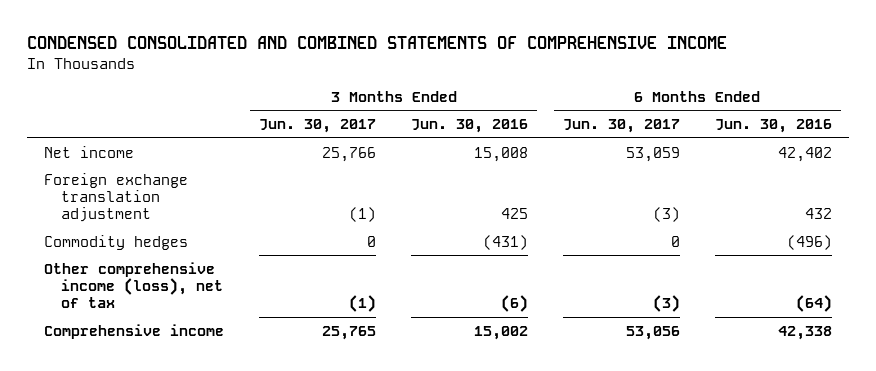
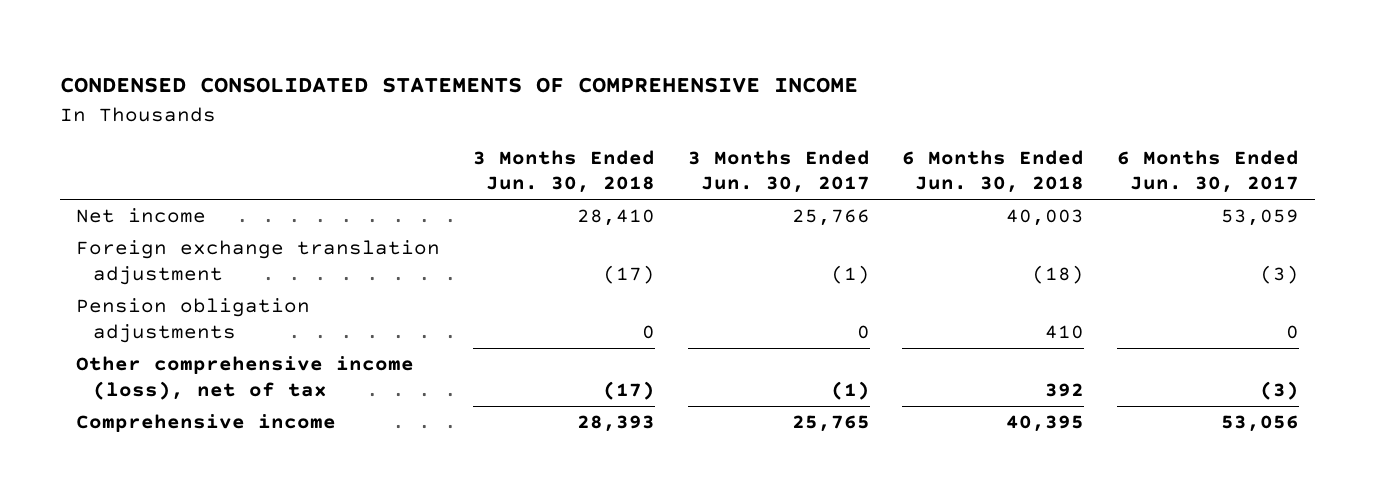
[26,36,727,50] CONDENSED CONSOLIDATED AND COMBINED STATEMENTS OF COMPREHENSIVE INCOME -> [59,77,858,94] CONDENSED CONSOLIDATED STATEMENTS OF COMPREHENSIVE INCOME
[411,119,529,134] Jun. 30, 2016 -> none
[714,119,832,134] Jun. 30, 2016 -> none
none -> [472,149,655,194] 3 Months Ended Jun. 30, 2018
none -> [902,149,1085,194] 6 Months Ended Jun. 30, 2018
[44,234,189,250] Commodity hedges -> none
none -> [76,298,311,343] Pension obligation adjustments

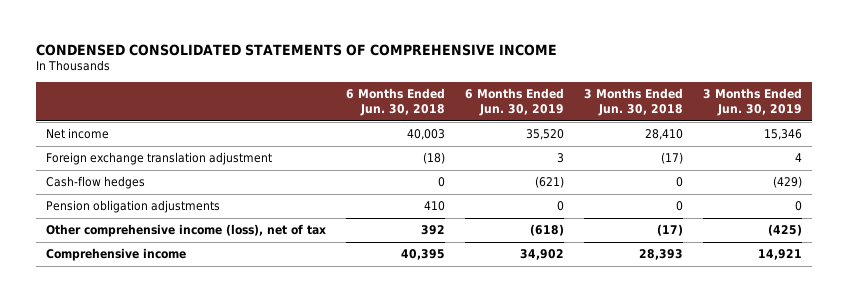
[687,149,870,194] 3 Months Ended Jun. 30, 2017 -> none
[1116,149,1299,194] 6 Months Ended Jun. 30, 2017 -> none
none -> [465,88,565,117] 6 Months Ended Jun. 30, 2019
none -> [703,88,803,117] 3 Months Ended Jun. 30, 2019
none -> [46,176,146,190] Cash-flow hedges

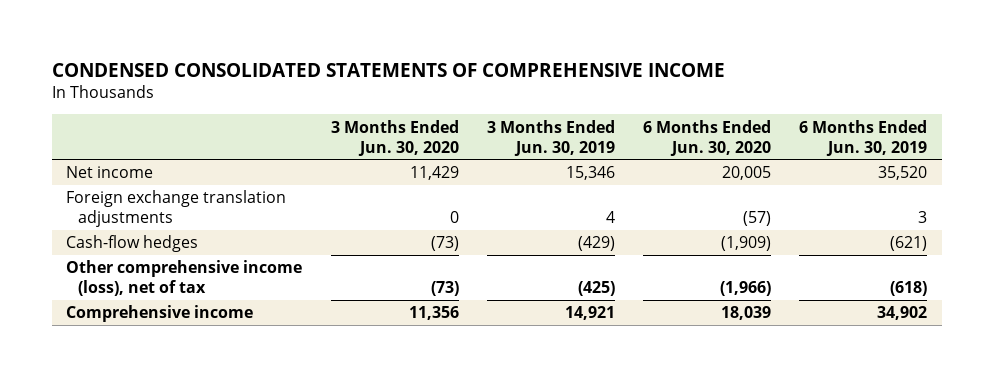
[346,88,446,117] 6 Months Ended Jun. 30, 2018 -> none
[584,88,684,117] 3 Months Ended Jun. 30, 2018 -> none
none -> [330,119,459,156] 3 Months Ended Jun. 30, 2020
none -> [643,119,772,156] 6 Months Ended Jun. 30, 2020
[46,152,273,166] Foreign exchange translation adjustment -> [66,190,287,228] Foreign exchange translation adjustments
[46,200,221,214] Pension obligation adjustments -> none

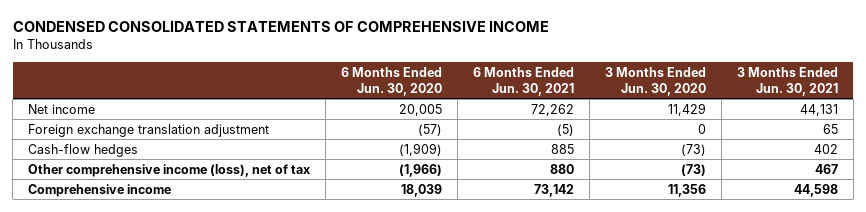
[486,119,615,156] 3 Months Ended Jun. 30, 2019 -> none
[799,119,928,156] 6 Months Ended Jun. 30, 2019 -> none
none -> [472,66,574,96] 6 Months Ended Jun. 30, 2021
none -> [736,66,838,96] 3 Months Ended Jun. 30, 2021
[66,190,287,228] Foreign exchange translation adjustments -> [28,123,270,137] Foreign exchange translation adjustment

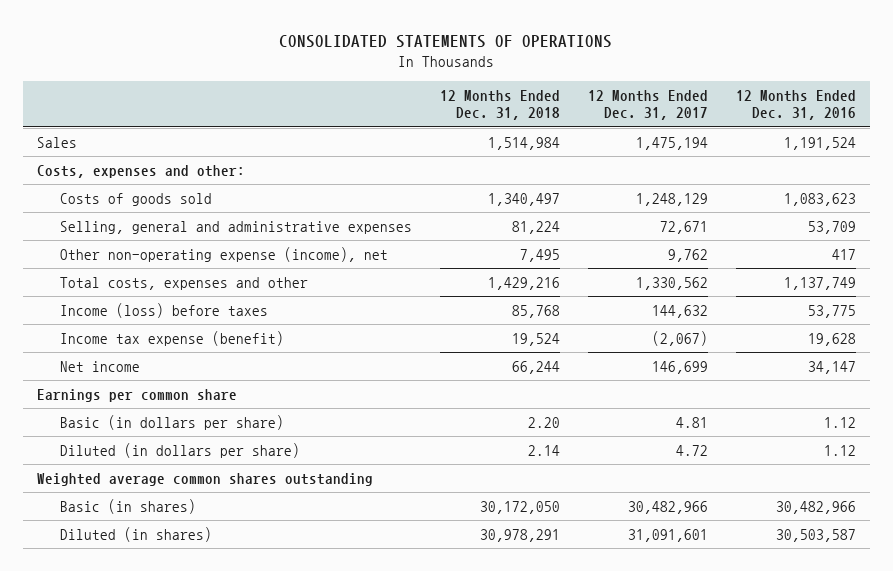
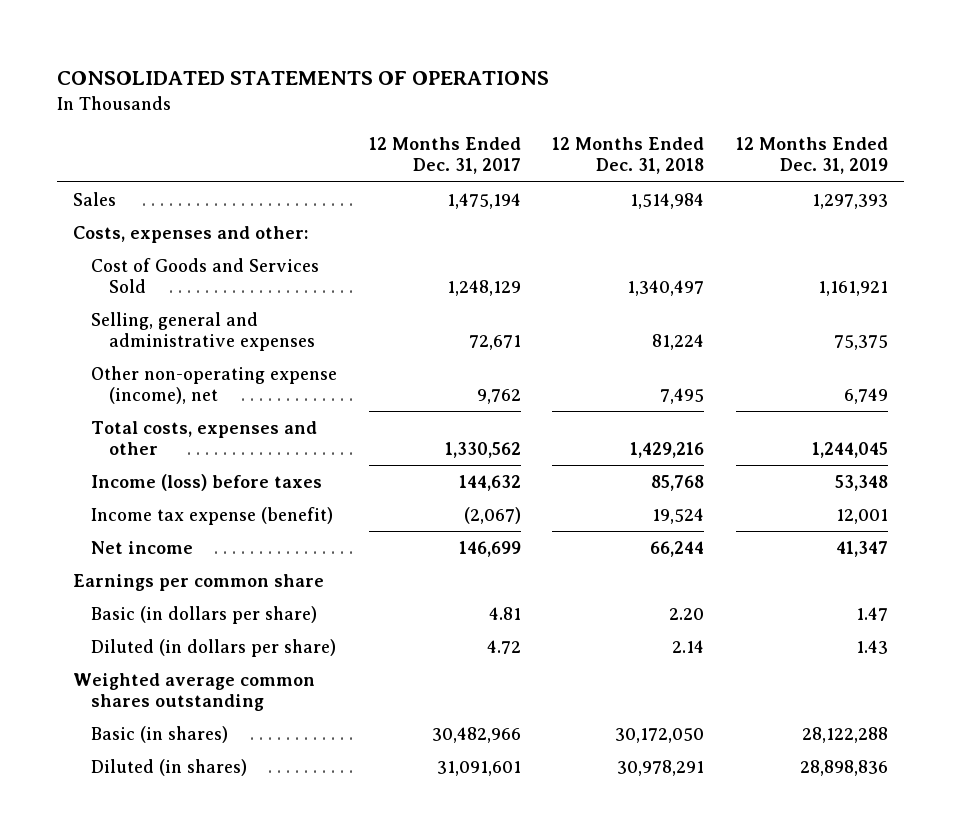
[735,90,856,121] 12 Months Ended Dec. 31, 2016 -> none
none -> [736,137,889,175] 12 Months Ended Dec. 31, 2019
[60,192,213,206] Costs of goods sold -> [91,257,320,293] Cost of Goods and Services Sold

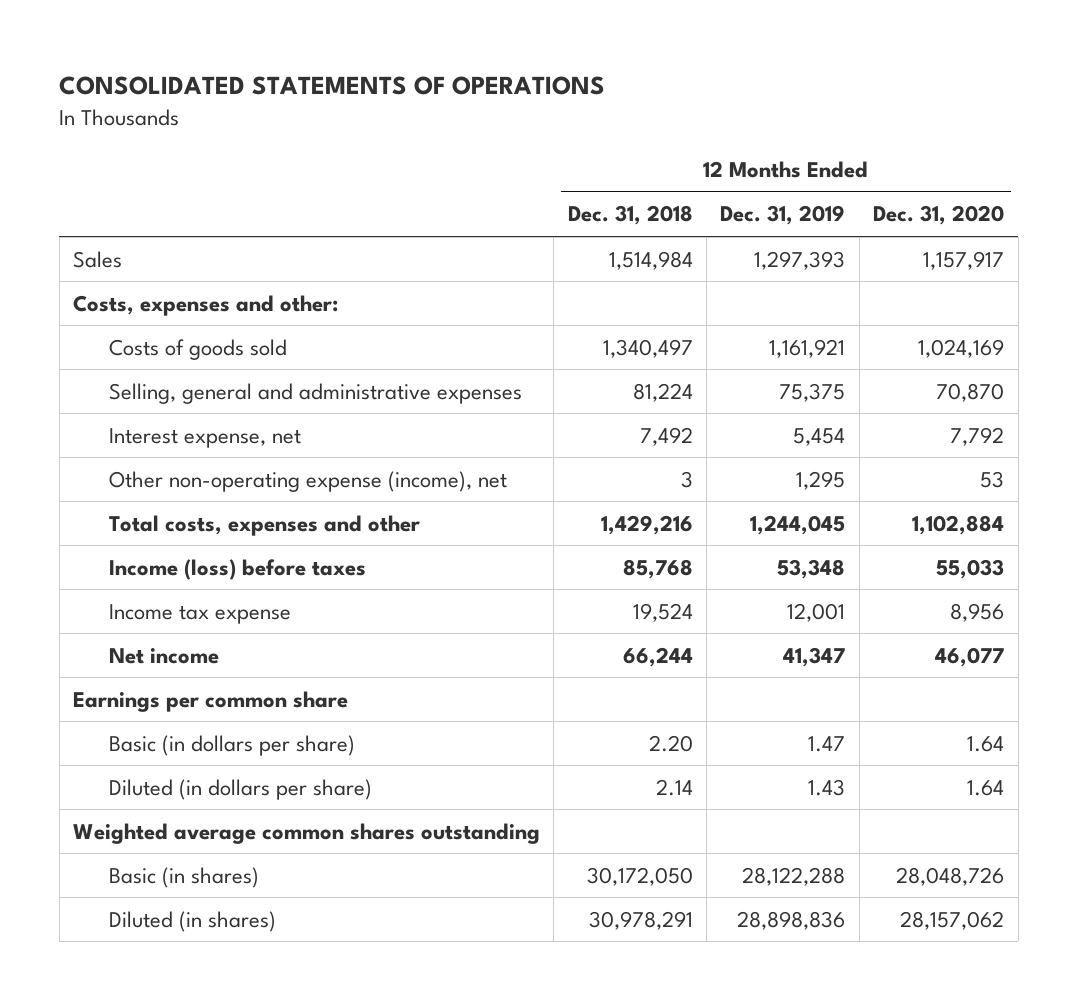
[368,137,521,175] 12 Months Ended Dec. 31, 2017 -> none
none -> [873,205,1005,226] Dec. 31, 2020
[91,257,320,293] Cost of Goods and Services Sold -> [108,338,287,360] Costs of goods sold
none -> [108,427,301,448] Interest expense, net
[660,387,705,404] 7,495 -> [680,470,693,488] 3
[844,387,889,404] 6,749 -> [796,470,846,490] 1,295
[91,506,334,525] Income tax expense (benefit) -> [108,603,291,624] Income tax expense

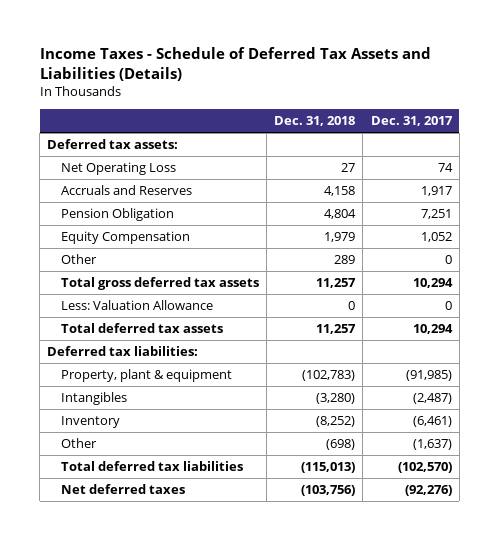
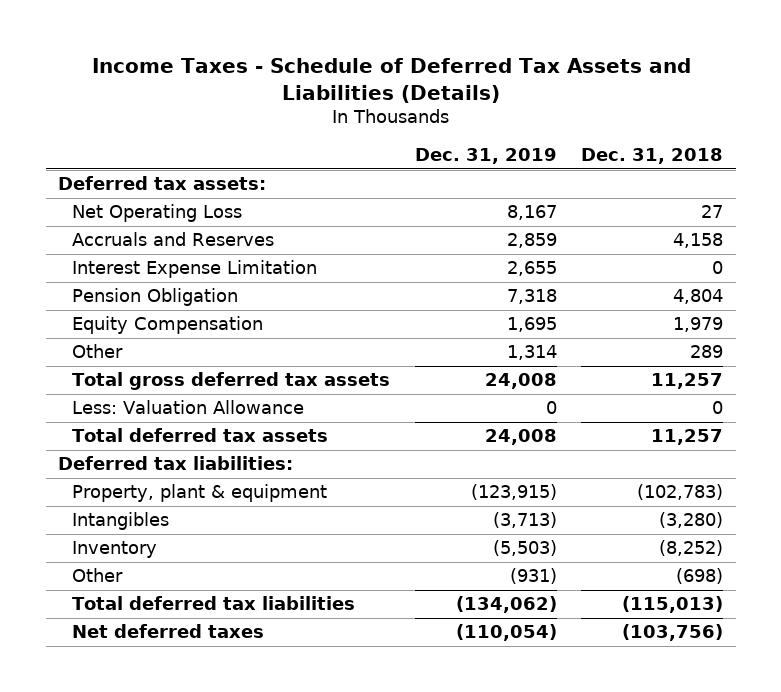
[370,116,453,127] Dec. 31, 2017 -> none
none -> [414,148,557,165] Dec. 31, 2019
none -> [71,260,317,279] Interest Expense Limitation

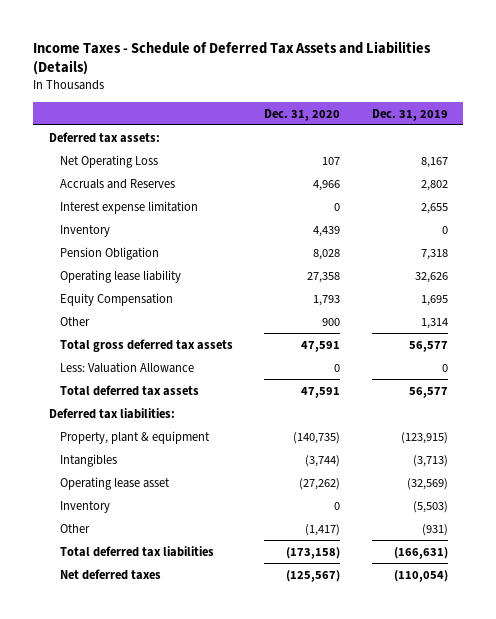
[581,148,724,165] Dec. 31, 2018 -> none
none -> [264,108,341,121] Dec. 31, 2020
[506,233,557,249] 2,859 -> [420,179,448,191] 2,802
[71,260,317,279] Interest Expense Limitation -> [59,200,198,214] Interest expense limitation
none -> [59,224,110,237] Inventory
none -> [59,269,181,283] Operating lease liability
[484,373,557,390] 24,008 -> [408,340,448,352] 56,577
[484,429,557,446] 24,008 -> [408,386,448,398] 56,577
none -> [59,476,170,490] Operating lease asset
[455,596,557,614] (134,062) -> [393,546,448,559] (166,631)

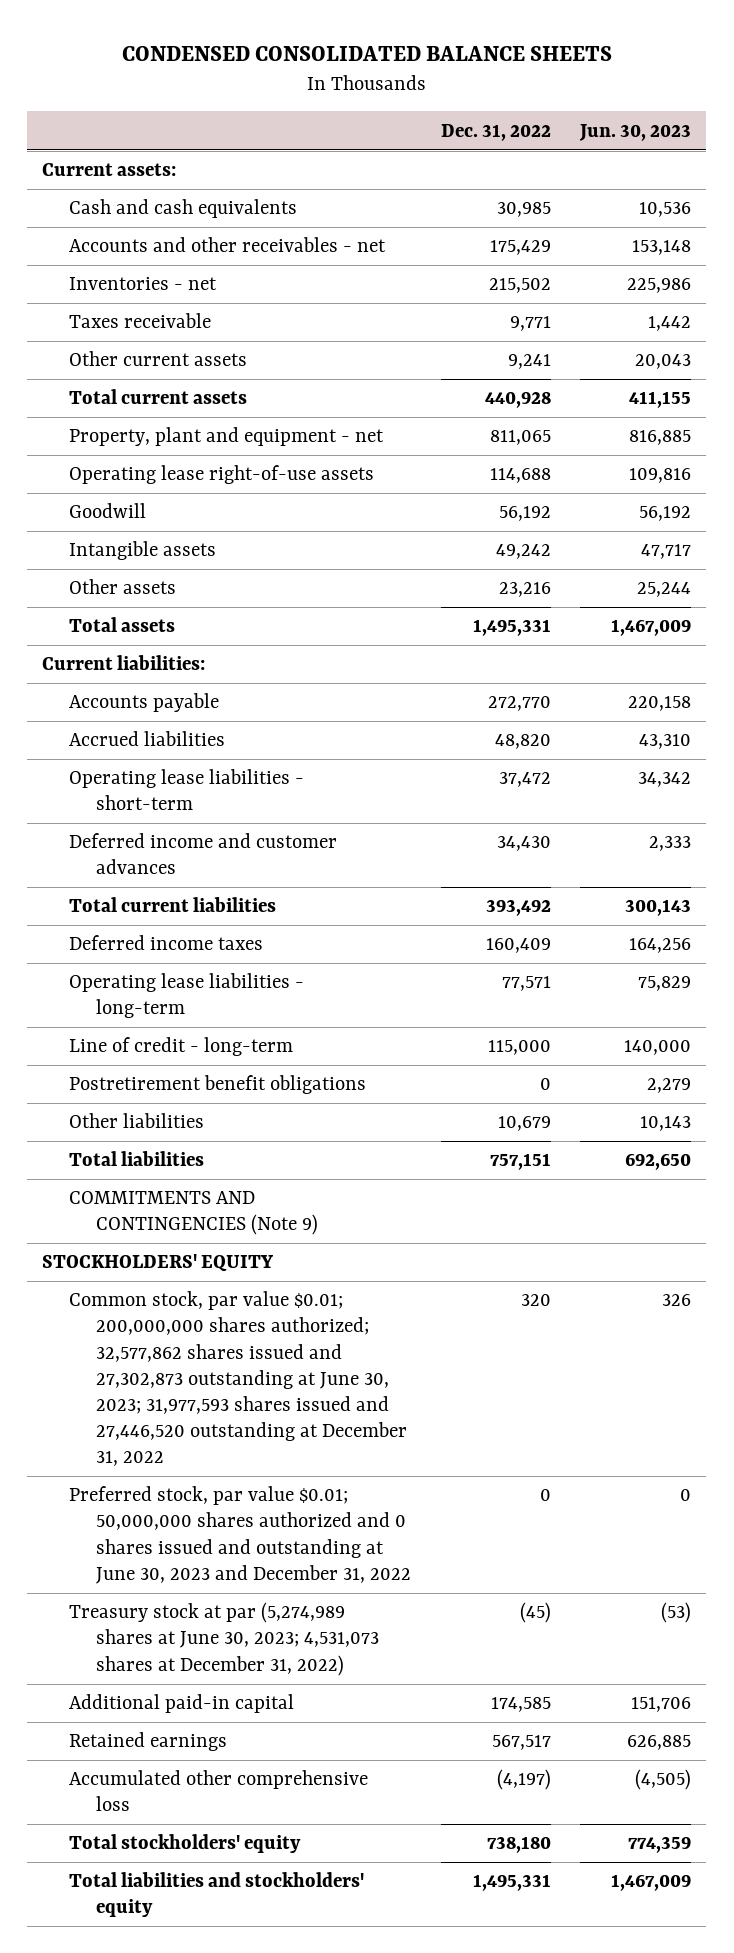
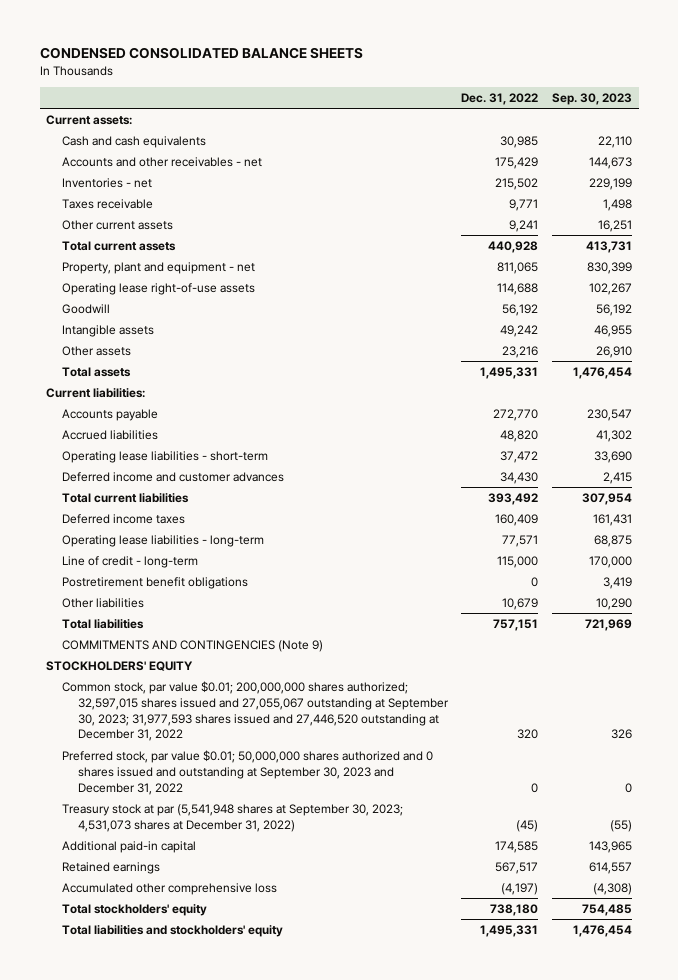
[579,123,692,141] Jun. 30, 2023 -> none
none -> [551,93,632,106] Sep. 30, 2023
[69,1291,408,1466] Common stock, par value $0.01; 200,000,000 shares authorized; 32,577,862 shares issued and 27,302,873 outstanding at June 30, 2023; 31,977,593 shares issued and 27,446,520 outstanding at December 31, 2022 -> [61,680,449,742] Common stock, par value $0.01; 200,000,000 shares authorized; 32,597,015 shares issued and 27,055,067 outstanding at September 30, 2023; 31,977,593 shares issued and 27,446,520 outstanding at December 31, 2022
[69,1486,412,1584] Preferred stock, par value $0.01; 50,000,000 shares authorized and 0 shares issued and outstanding at June 30, 2023 and December 31, 2022 -> [61,749,433,795] Preferred stock, par value $0.01; 50,000,000 shares authorized and 0 shares issued and outstanding at September 30, 2023 and December 31, 2022
[69,1602,380,1676] Treasury stock at par (5,274,989 shares at June 30, 2023; 4,531,073 shares at December 31, 2022) -> [61,803,403,832] Treasury stock at par (5,541,948 shares at September 30, 2023; 4,531,073 shares at December 31, 2022)

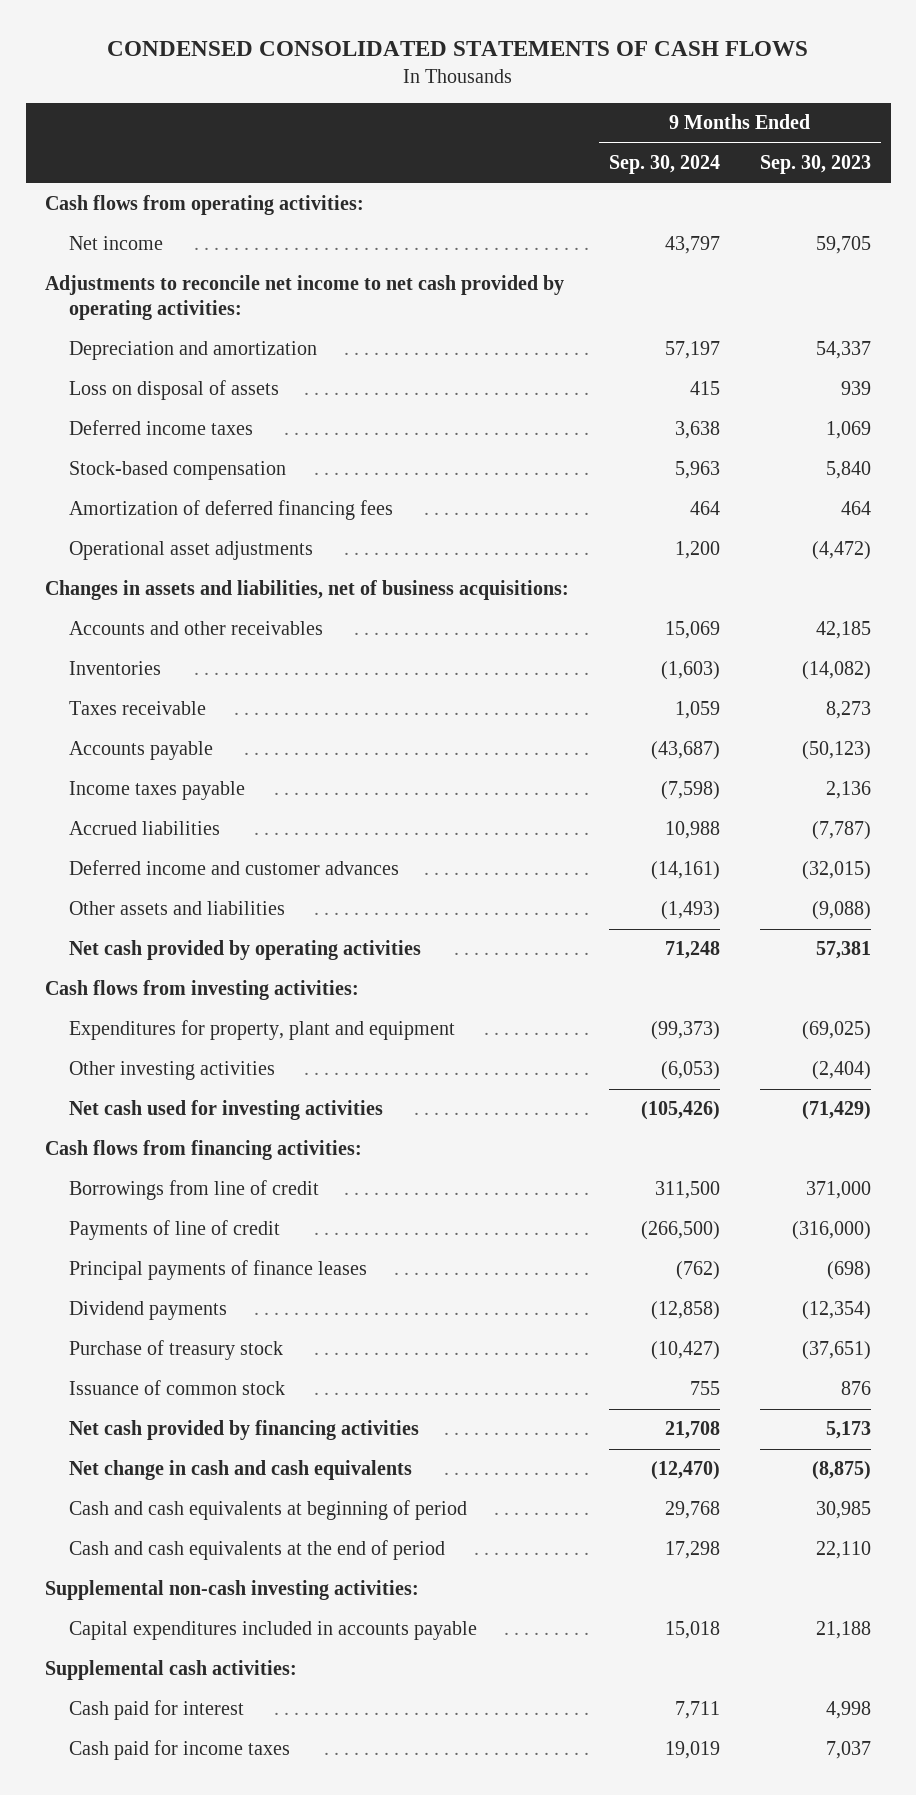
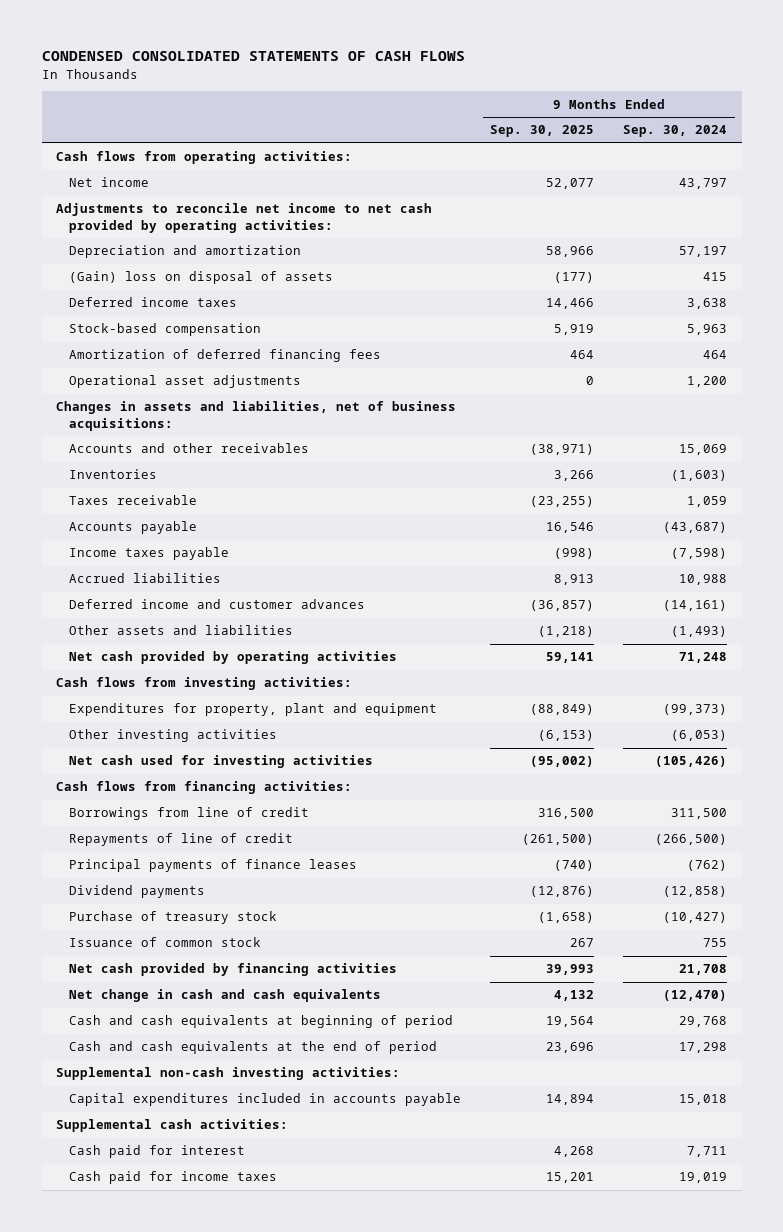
[759,155,871,175] Sep. 30, 2023 -> none
none -> [490,125,595,138] Sep. 30, 2025
[69,380,280,401] Loss on disposal of assets -> [69,271,334,285] (Gain) loss on disposal of assets
[69,1220,281,1241] Payments of line of credit -> [69,833,294,847] Repayments of line of credit

